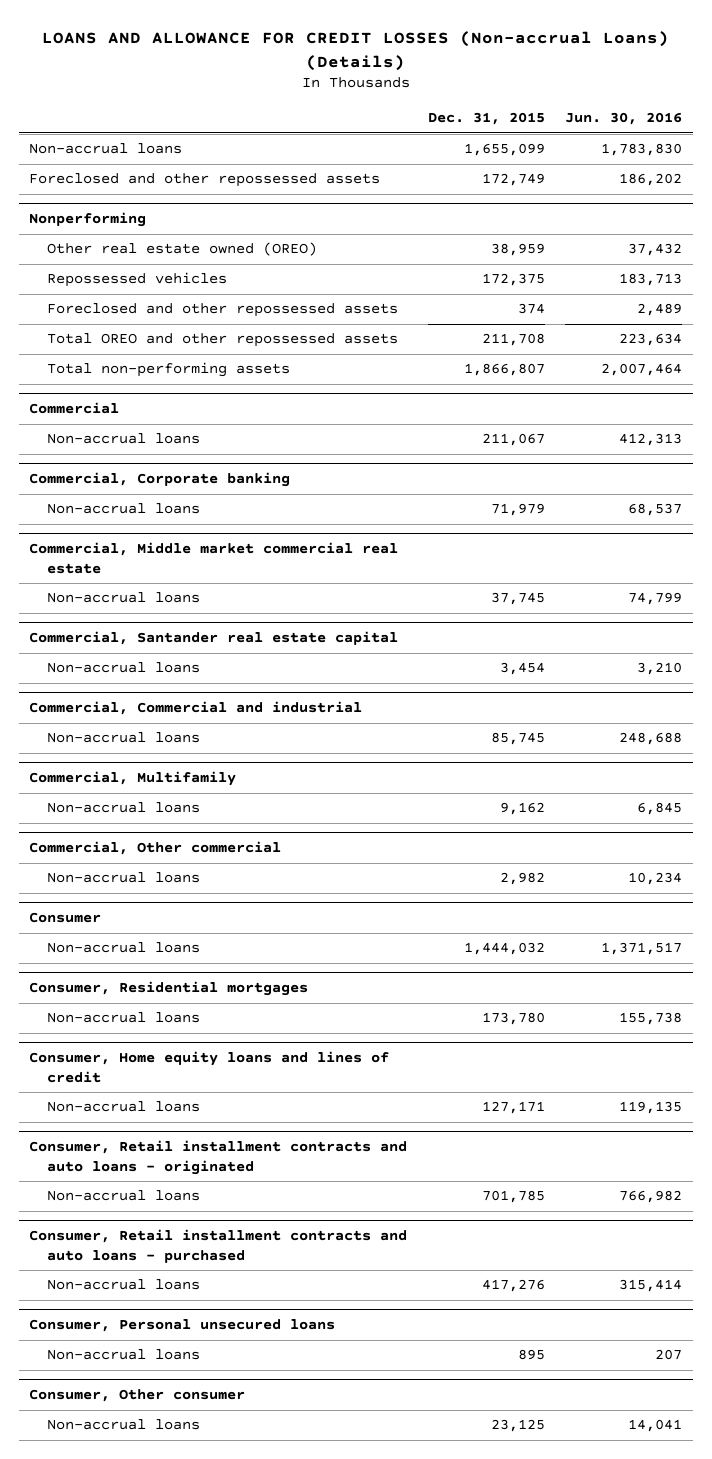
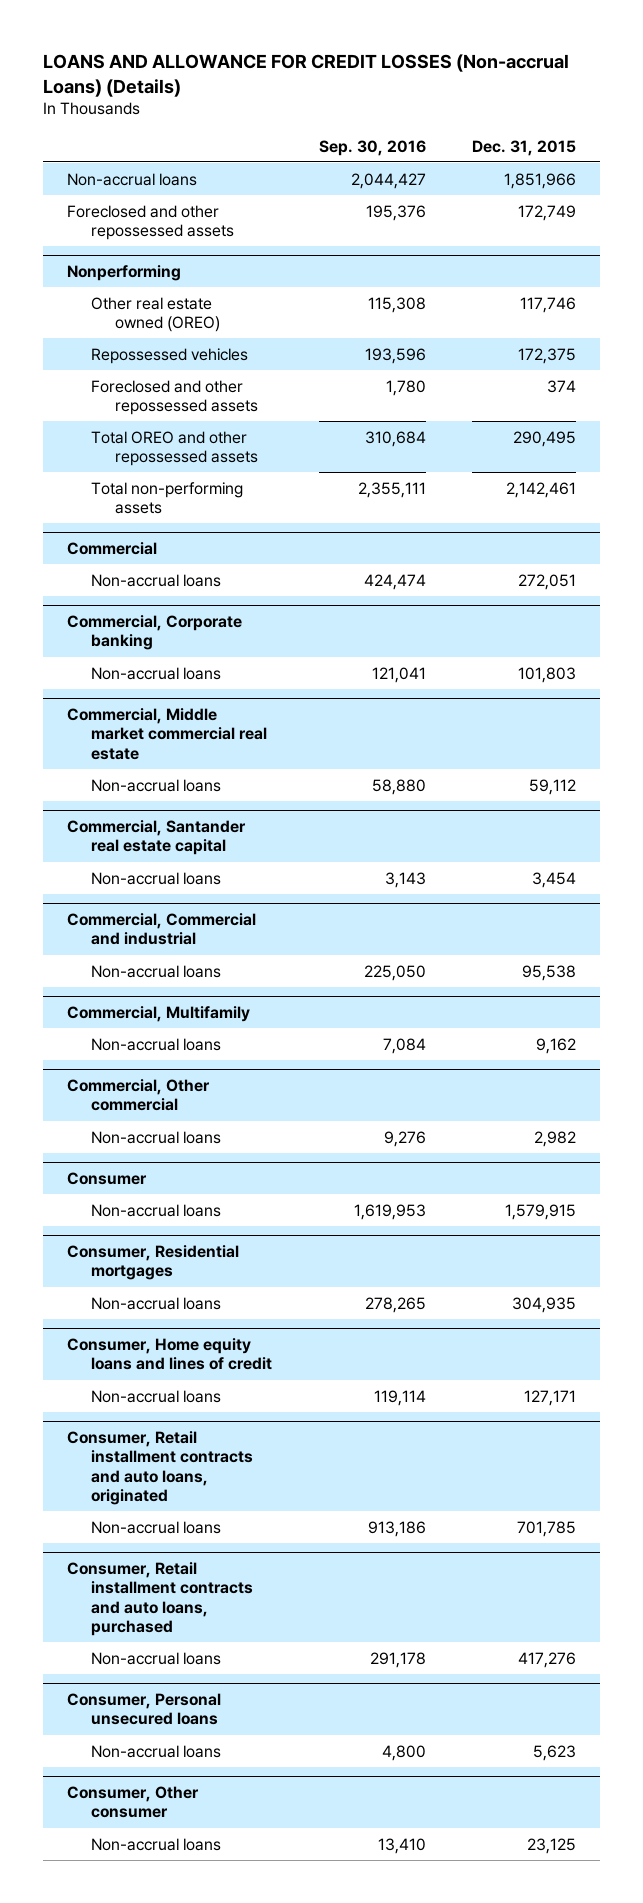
[565,112,683,126] Jun. 30, 2016 -> none
none -> [318,139,426,156] Sep. 30, 2016
[463,143,545,157] 1,655,099 -> [504,172,577,189] 1,851,966
[490,243,545,257] 38,959 -> [520,296,577,313] 117,746
[481,333,545,347] 211,708 -> [513,430,577,447] 290,495
[463,363,545,377] 1,866,807 -> [506,481,577,498] 2,142,461
[481,433,545,447] 211,067 -> [518,573,577,590] 272,051
[490,503,545,517] 71,979 -> [518,666,577,683] 101,803
[490,592,545,606] 37,745 -> [529,778,577,795] 59,112
[490,732,545,746] 85,745 -> [522,964,577,981] 95,538
[463,942,545,956] 1,444,032 -> [505,1203,577,1220] 1,579,915
[481,1012,545,1026] 173,780 -> [512,1296,577,1313] 304,935
[29,1140,408,1175] Consumer, Retail installment contracts and auto loans - originated -> [66,1431,253,1505] Consumer, Retail installment contracts and auto loans, originated
[29,1229,408,1263] Consumer, Retail installment contracts and auto loans - purchased -> [66,1562,253,1636] Consumer, Retail installment contracts and auto loans, purchased
[517,1349,545,1361] 895 -> [533,1744,577,1761] 5,623

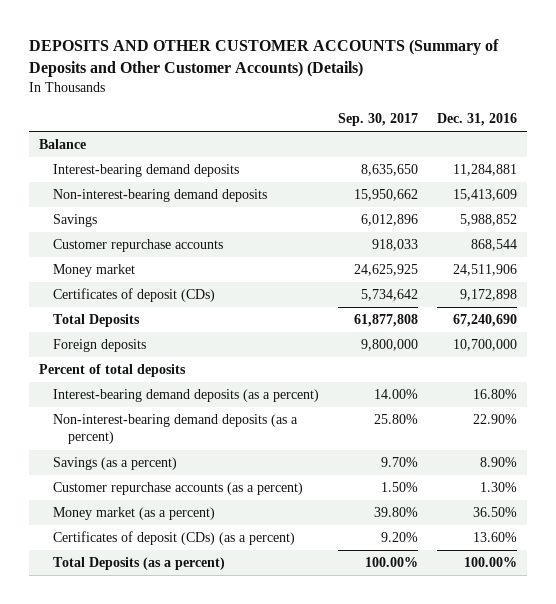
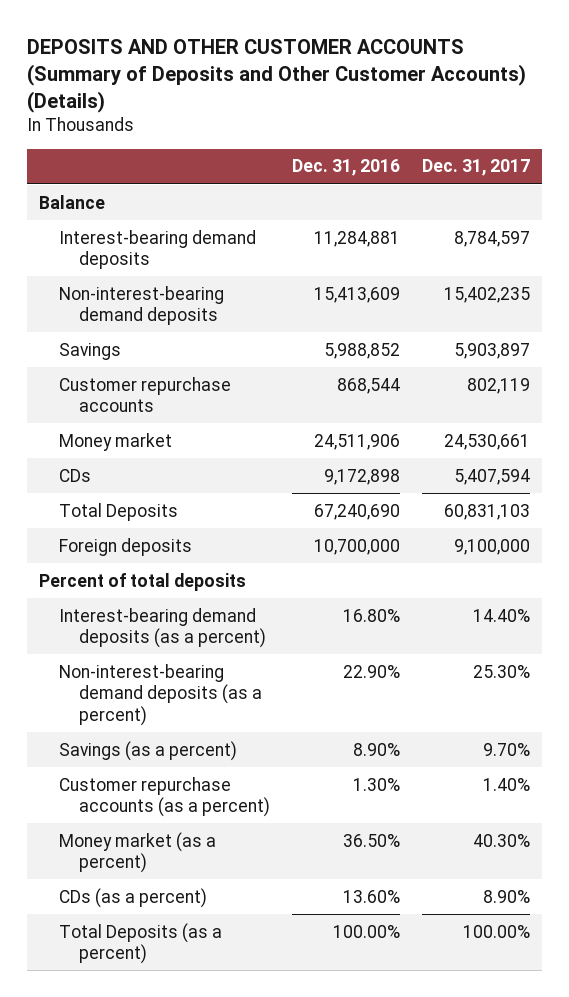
[338,113,419,127] Sep. 30, 2017 -> none
none -> [422,159,531,177] Dec. 31, 2017
[53,288,216,303] Certificates of deposit (CDs) -> [58,468,91,482] CDs
[53,531,296,546] Certificates of deposit (CDs) (as a percent) -> [58,887,207,908] CDs (as a percent)

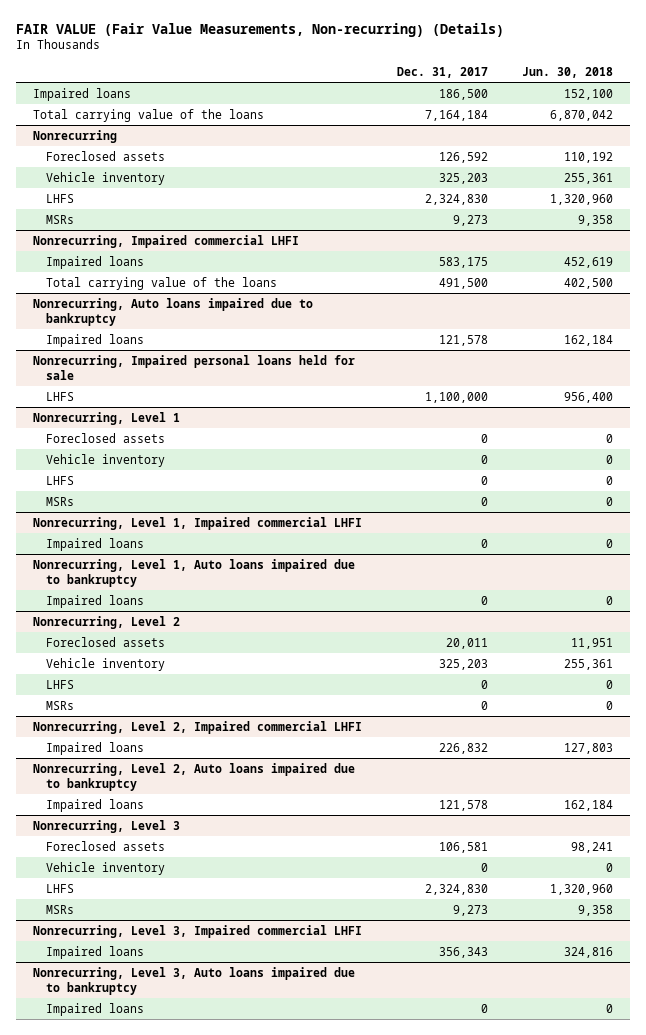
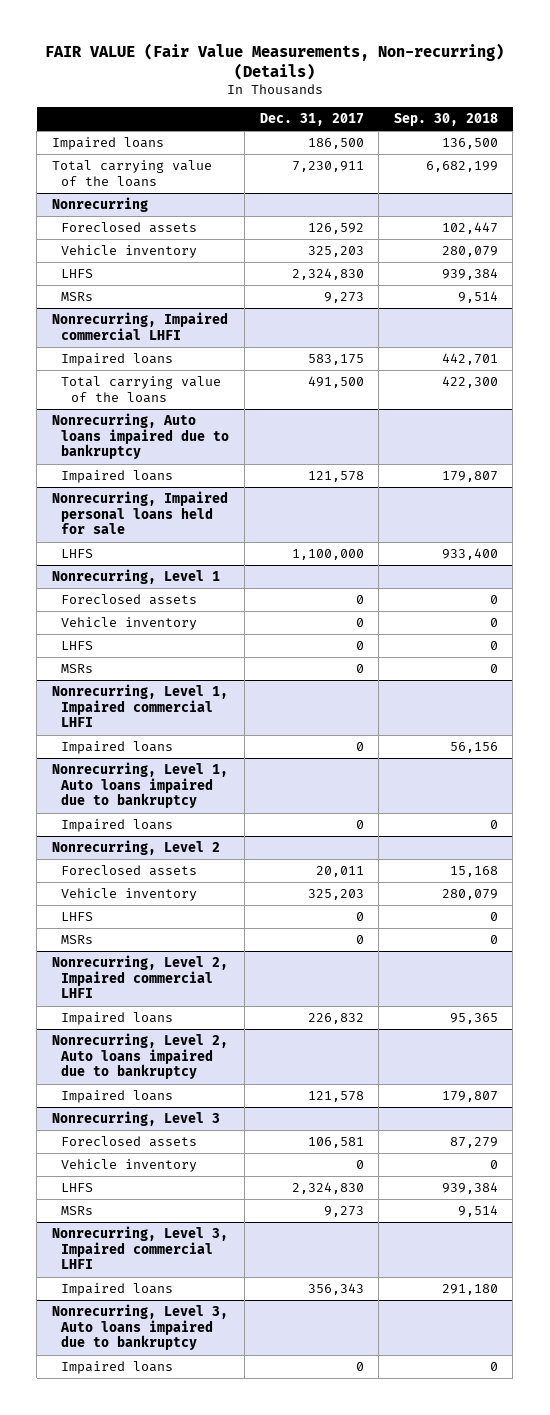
[522,66,614,78] Jun. 30, 2018 -> none
none -> [393,112,498,126] Sep. 30, 2018
[424,109,488,121] 7,164,184 -> [291,161,364,173] 7,230,911

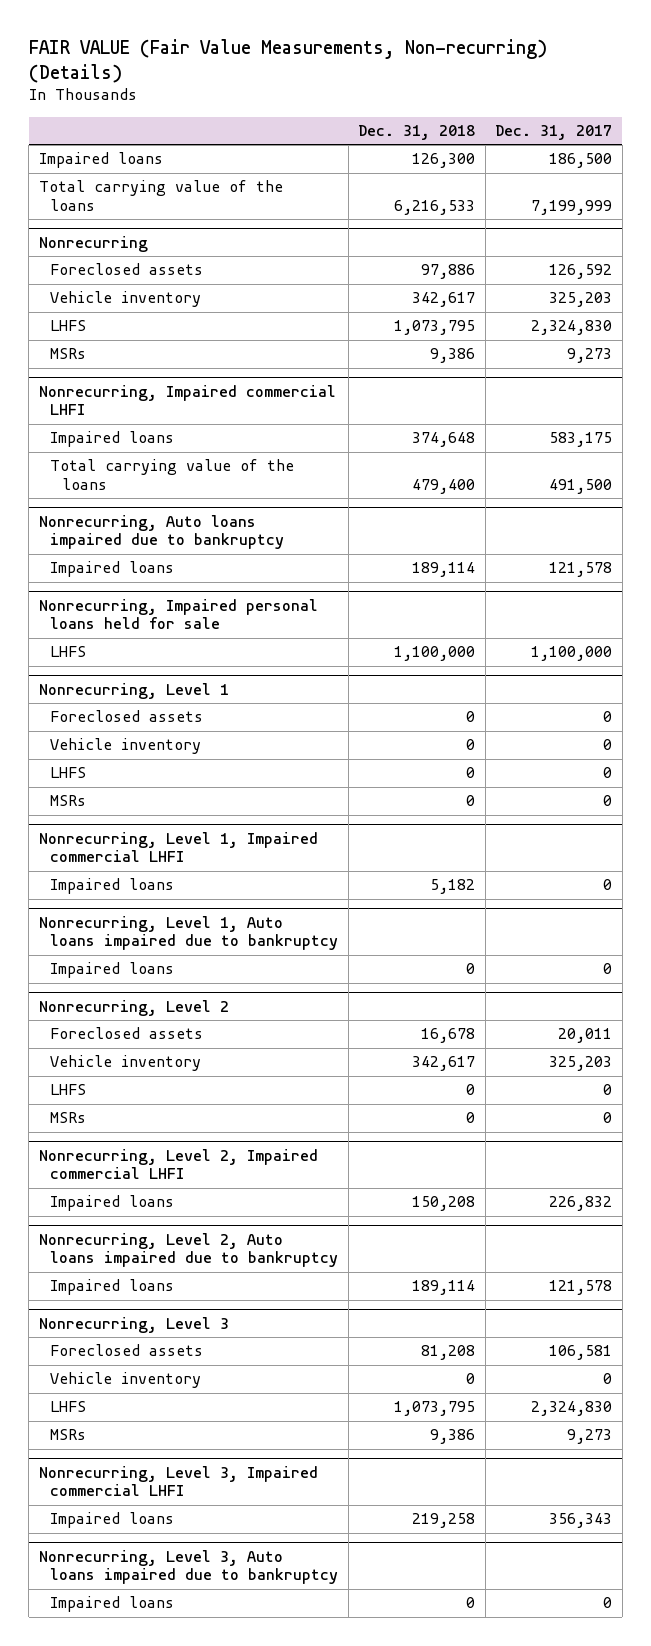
[393,112,498,126] Sep. 30, 2018 -> none
none -> [358,124,476,140] Dec. 31, 2018
[291,161,364,173] 7,230,911 -> [531,200,613,216] 7,199,999

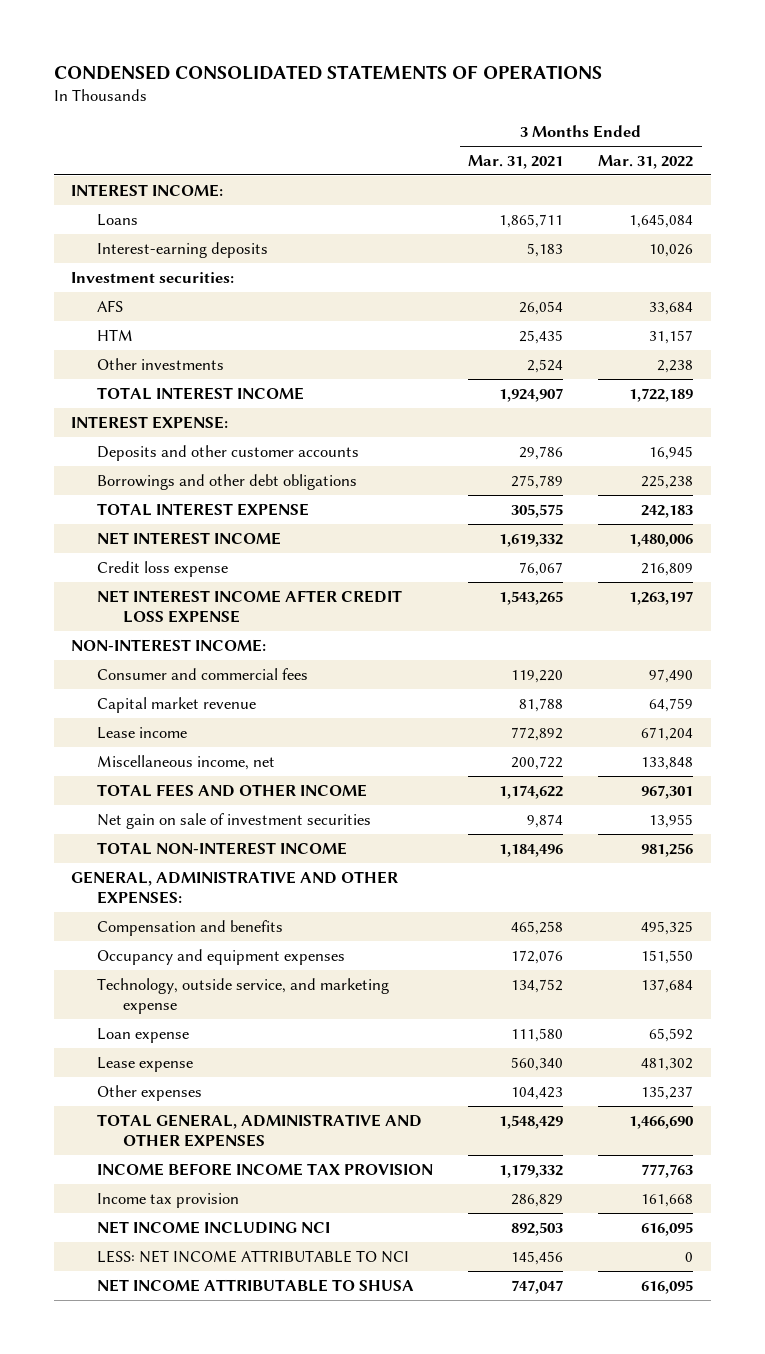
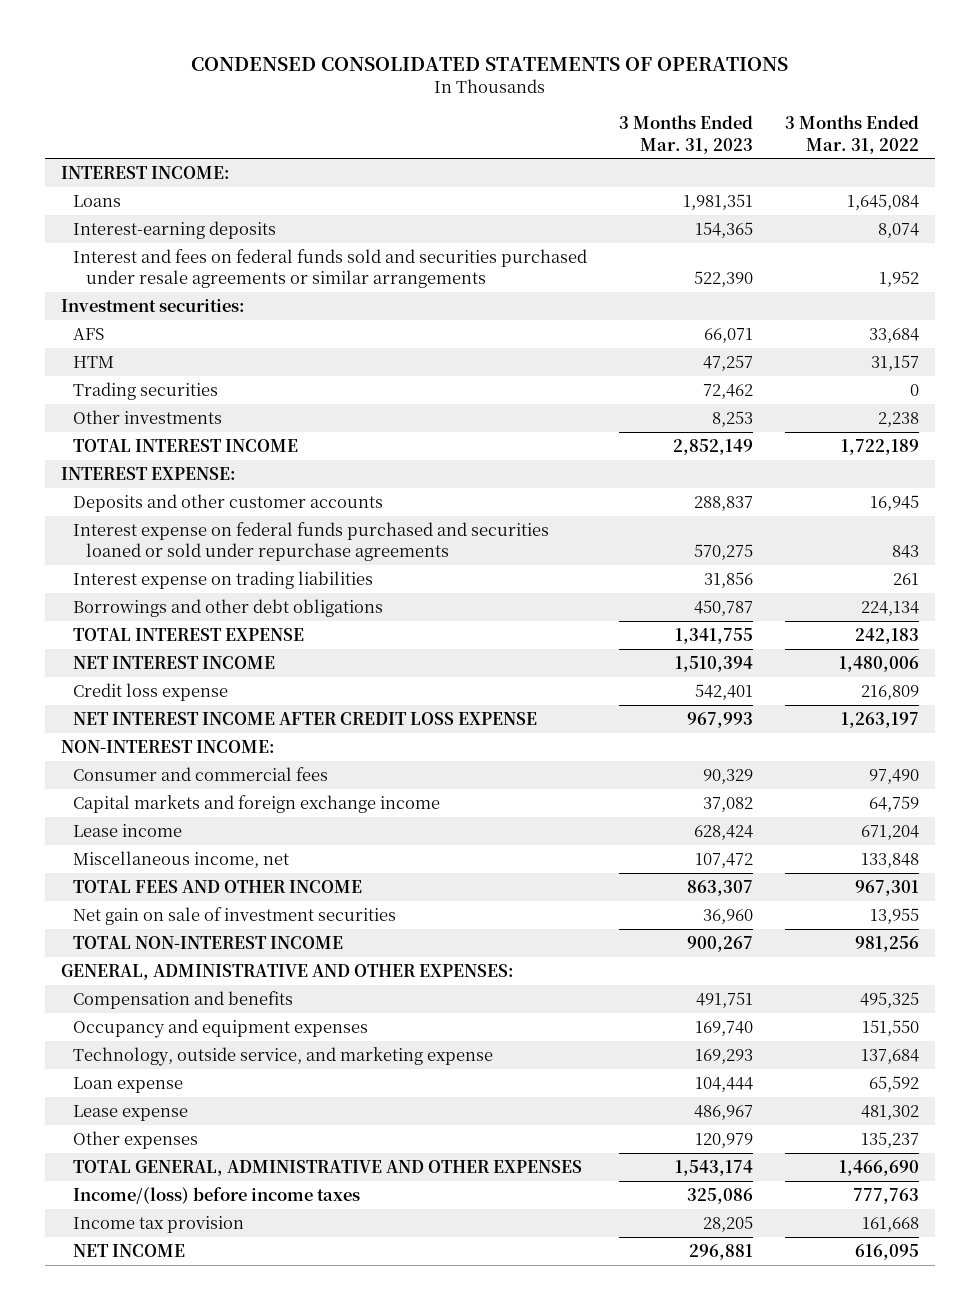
[468,154,564,169] Mar. 31, 2021 -> none
none -> [619,115,754,154] 3 Months Ended Mar. 31, 2023
[649,243,694,257] 10,026 -> [878,222,920,238] 8,074
none -> [73,248,588,289] Interest and fees on federal funds sold and securities purchased under resale agreements or similar arrangements
none -> [73,381,219,400] Trading securities
none -> [73,521,550,562] Interest expense on federal funds purchased and securities loaned or sold under repurchase agreements
none -> [73,570,374,589] Interest expense on trading liabilities
[641,474,694,489] 225,238 -> [861,600,920,616] 224,134
[97,696,257,713] Capital market revenue -> [73,794,441,813] Capital markets and foreign exchange income
[97,1162,434,1176] INCOME BEFORE INCOME TAX PROVISION -> [73,1186,361,1204] Income/(loss) before income taxes
[97,1220,331,1234] NET INCOME INCLUDING NCI -> none
[97,1249,410,1263] LESS: NET INCOME ATTRIBUTABLE TO NCI -> none
[97,1278,415,1292] NET INCOME ATTRIBUTABLE TO SHUSA -> [73,1243,186,1257] NET INCOME

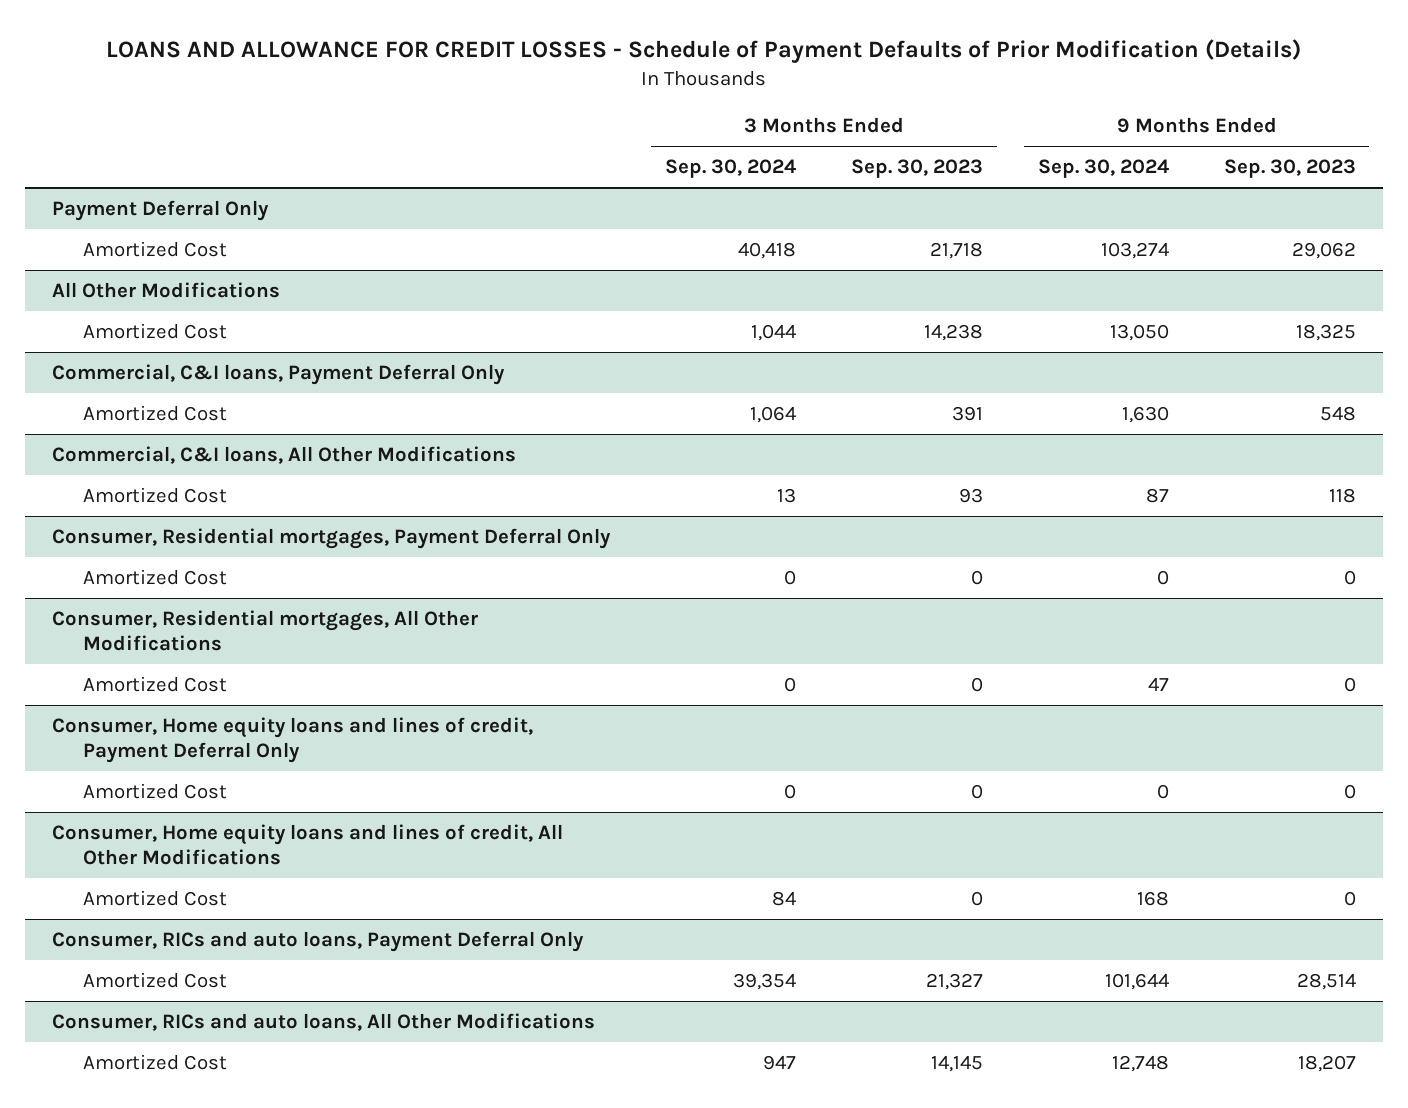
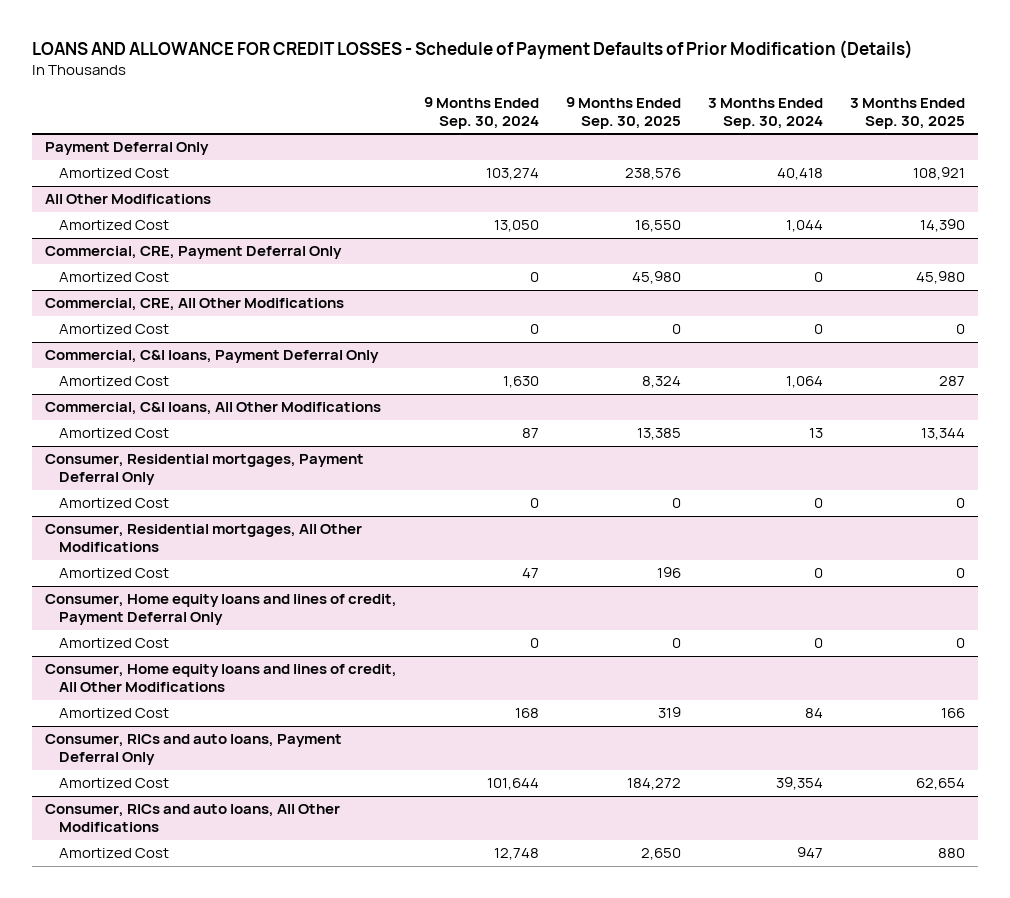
[850,159,983,179] Sep. 30, 2023 -> none
[1223,159,1356,179] Sep. 30, 2023 -> none
none -> [565,96,681,129] 9 Months Ended Sep. 30, 2025
none -> [849,97,965,129] 3 Months Ended Sep. 30, 2025
none -> [45,246,343,260] Commercial, CRE, Payment Deferral Only
none -> [59,272,170,283] Amortized Cost
none -> [45,298,345,312] Commercial, CRE, All Other Modifications
none -> [59,324,170,335] Amortized Cost

